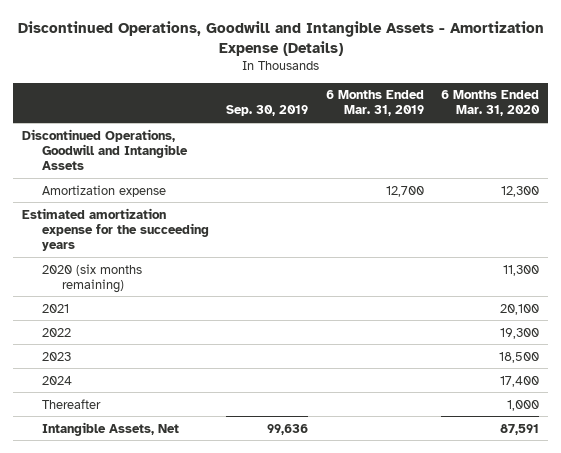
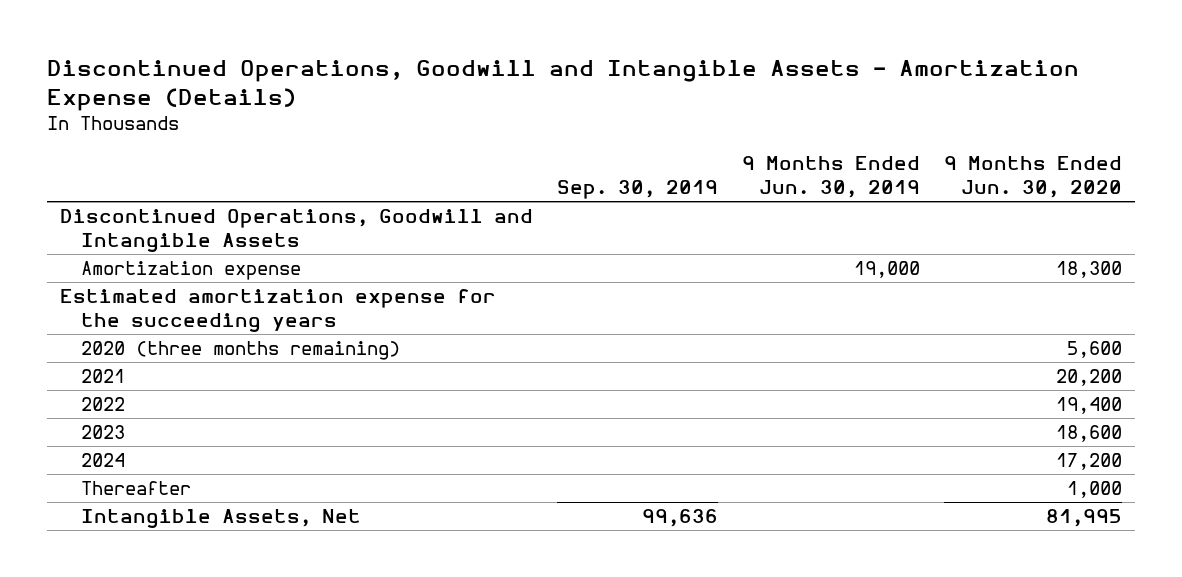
[325,90,424,117] 6 Months Ended Mar. 31, 2019 -> none
[441,90,541,117] 6 Months Ended Mar. 31, 2020 -> none
none -> [742,156,921,199] 9 Months Ended Jun. 30, 2019
none -> [944,156,1123,199] 9 Months Ended Jun. 30, 2020
[42,263,143,293] 2020 (six months remaining) -> [80,341,400,361] 2020 (three months remaining)

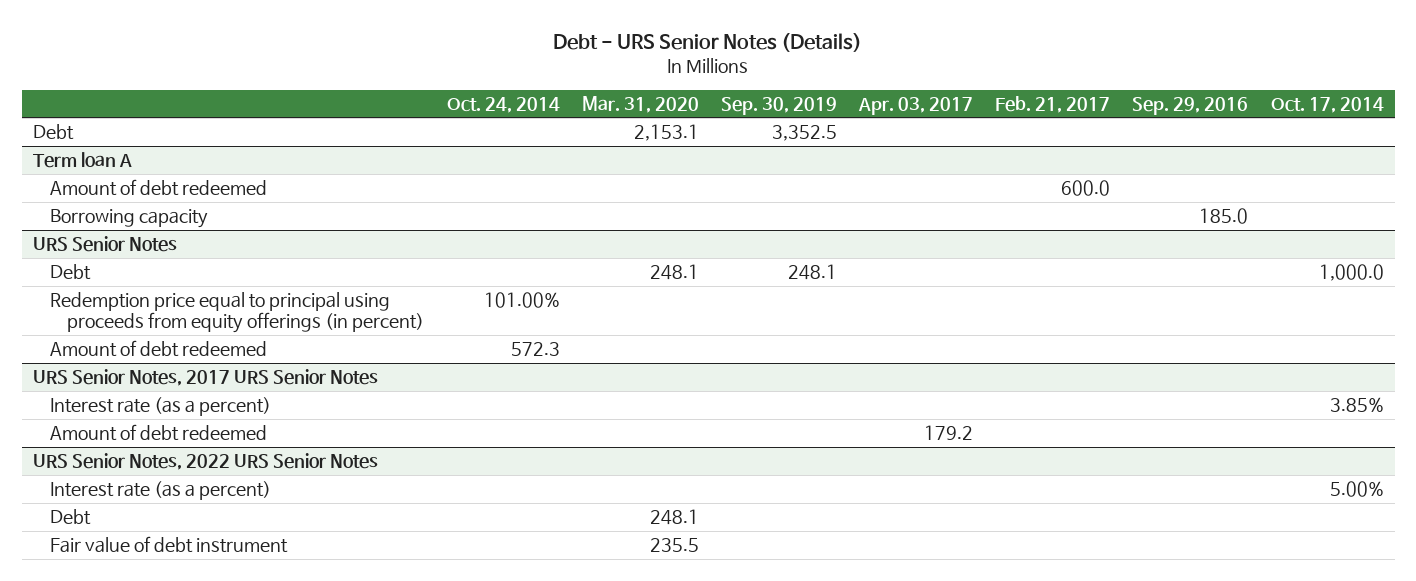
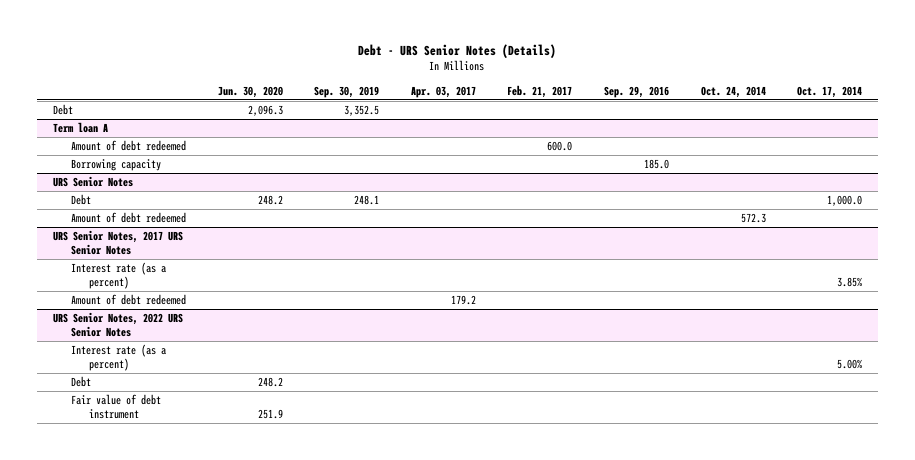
[581,95,699,113] Mar. 31, 2020 -> none
none -> [217,85,283,98] Jun. 30, 2020
[50,292,425,334] Redemption price equal to principal using proceeds from equity offerings (in percent) -> none

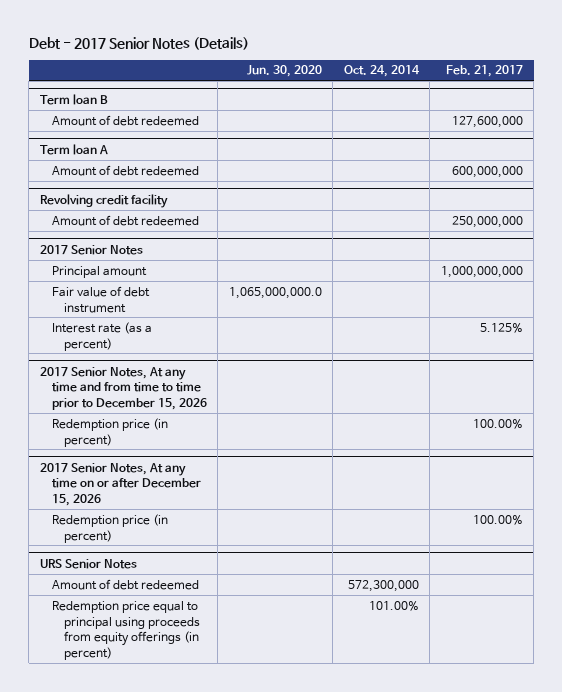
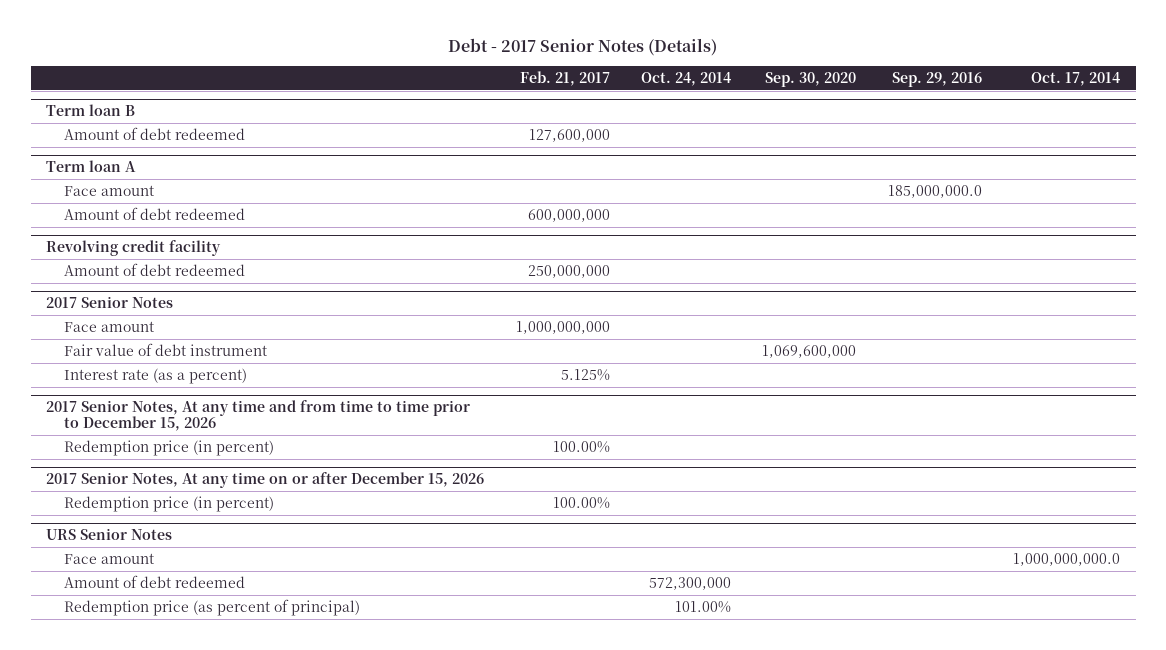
[246,65,322,78] Jun. 30, 2020 -> none
none -> [765,71,857,87] Sep. 30, 2020
none -> [891,71,982,87] Sep. 29, 2016
none -> [1030,71,1120,86] Oct. 17, 2014
none -> [63,185,154,197] Face amount
[51,265,147,278] Principal amount -> [63,321,154,333] Face amount
none -> [63,553,154,565] Face amount
[51,600,200,661] Redemption price equal to principal using proceeds from equity offerings (in percent) -> none
none -> [63,599,360,617] Redemption price (as percent of principal)

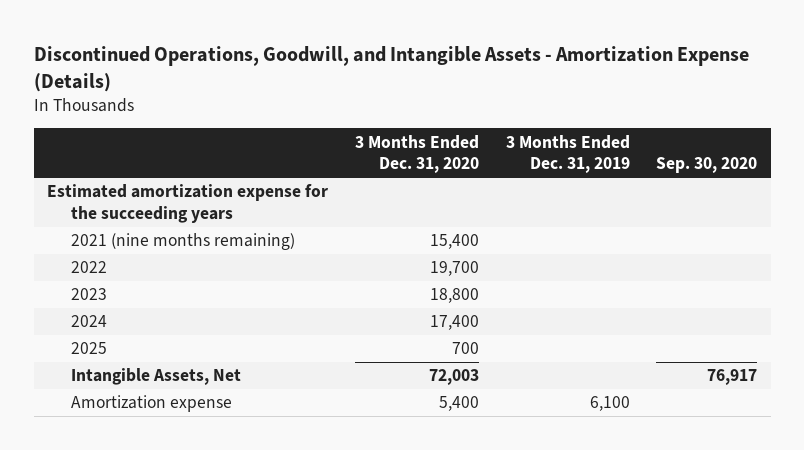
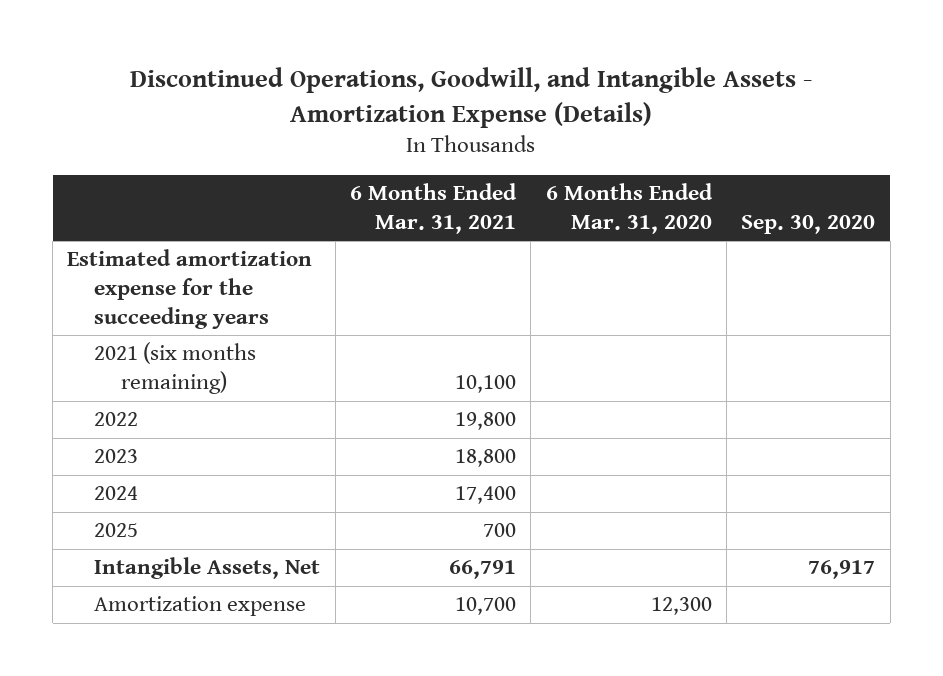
[354,134,479,174] 3 Months Ended Dec. 31, 2020 -> none
[505,134,630,174] 3 Months Ended Dec. 31, 2019 -> none
none -> [349,182,517,234] 6 Months Ended Mar. 31, 2021
none -> [545,182,713,234] 6 Months Ended Mar. 31, 2020
[71,233,296,251] 2021 (nine months remaining) -> [94,342,257,394] 2021 (six months remaining)

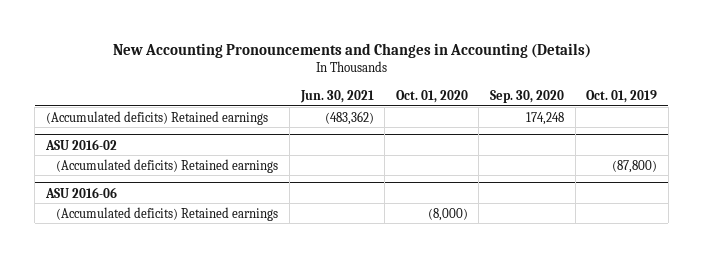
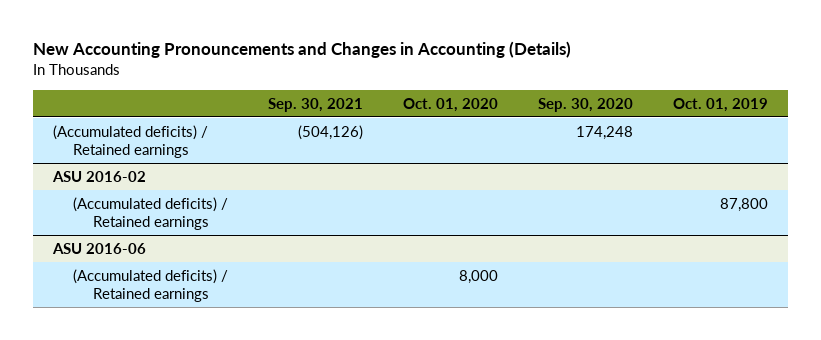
[299,89,374,103] Jun. 30, 2021 -> none
none -> [267,97,363,112] Sep. 30, 2021
[45,110,268,125] (Accumulated deficits) Retained earnings -> [52,124,208,158] (Accumulated deficits) / Retained earnings
[56,158,279,173] (Accumulated deficits) Retained earnings -> [72,196,228,230] (Accumulated deficits) / Retained earnings
[612,159,658,173] (87,800) -> [720,197,769,212] 87,800
[56,206,279,221] (Accumulated deficits) Retained earnings -> [72,268,228,302] (Accumulated deficits) / Retained earnings
[427,207,468,221] (8,000) -> [458,269,498,284] 8,000

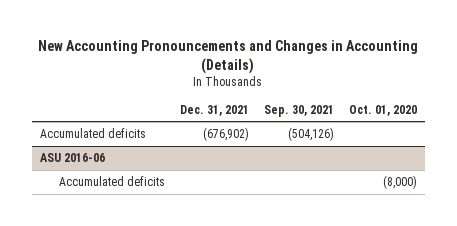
[538,97,634,112] Sep. 30, 2020 -> none
[673,97,769,112] Oct. 01, 2019 -> none
none -> [179,104,249,116] Dec. 31, 2021
[51,170,146,182] ASU 2016-02 -> none
[72,196,228,230] (Accumulated deficits) / Retained earnings -> none
[52,124,208,158] (Accumulated deficits) / Retained earnings -> [39,128,146,139] Accumulated deficits
[72,268,228,302] (Accumulated deficits) / Retained earnings -> [58,176,165,187] Accumulated deficits
[458,269,498,284] 8,000 -> [383,175,418,190] (8,000)

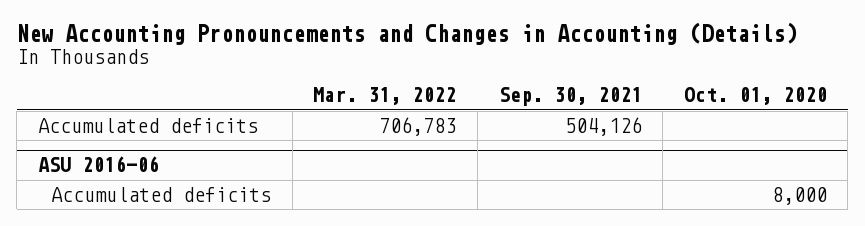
[179,104,249,116] Dec. 31, 2021 -> none
none -> [313,87,457,106] Mar. 31, 2022
[288,127,335,142] (504,126) -> [564,117,642,137] 504,126
[383,175,418,190] (8,000) -> [771,187,827,206] 8,000

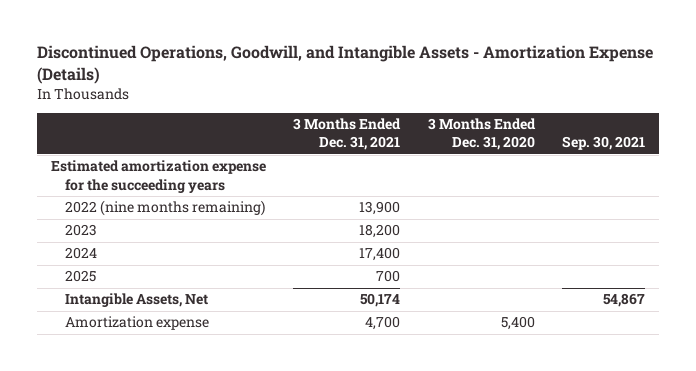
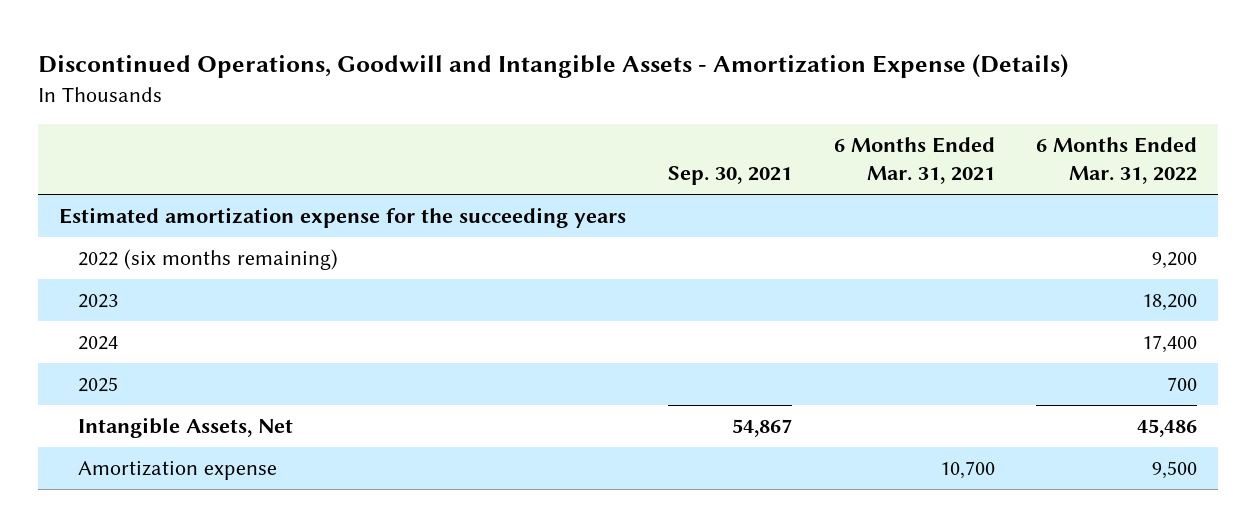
[36,45,653,85] Discontinued Operations, Goodwill, and Intangible Assets - Amortization Expense (Details) -> [38,54,1069,79] Discontinued Operations, Goodwill and Intangible Assets - Amortization Expense (Details)
[293,118,402,151] 3 Months Ended Dec. 31, 2021 -> none
[427,118,536,151] 3 Months Ended Dec. 31, 2020 -> none
none -> [833,137,995,185] 6 Months Ended Mar. 31, 2021
none -> [1036,137,1198,185] 6 Months Ended Mar. 31, 2022
[65,200,266,217] 2022 (nine months remaining) -> [77,249,338,271] 2022 (six months remaining)

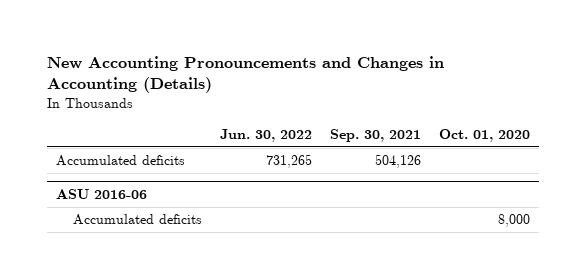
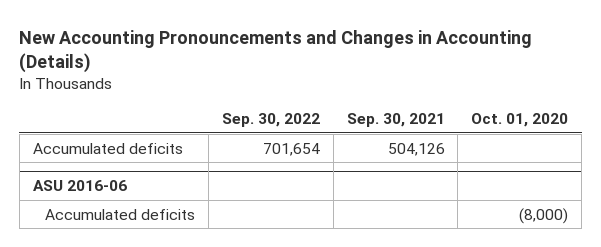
[220,128,313,142] Jun. 30, 2022 -> none
none -> [221,113,320,128] Sep. 30, 2022
[497,214,530,228] 8,000 -> [519,207,569,224] (8,000)

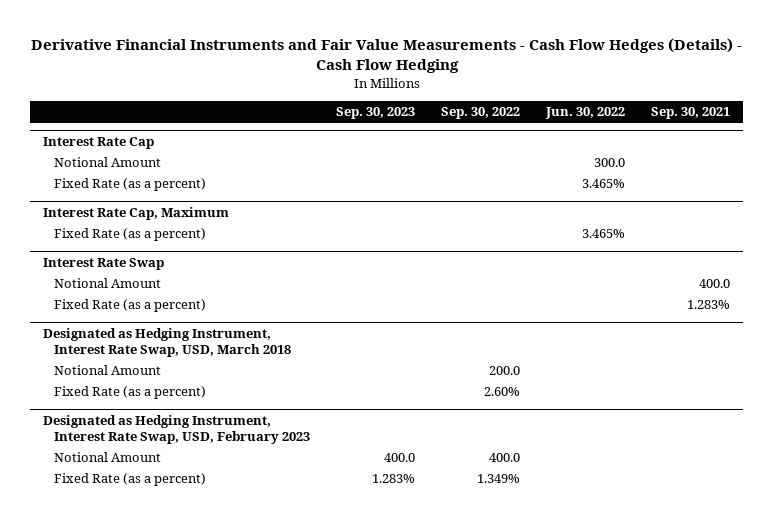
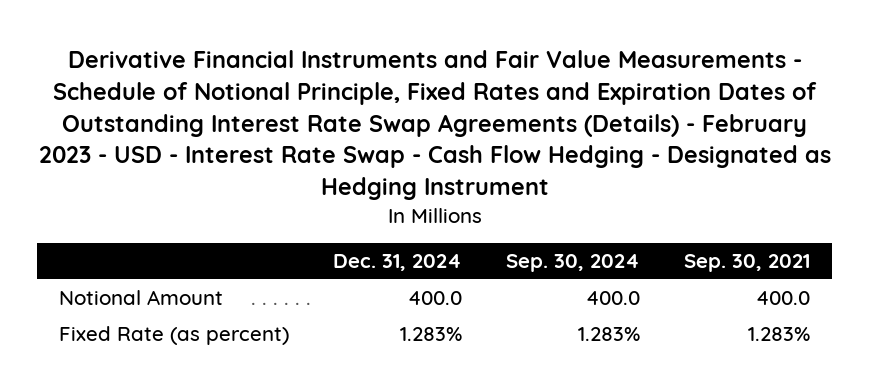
[30,38,742,74] Derivative Financial Instruments and Fair Value Measurements - Cash Flow Hedges (Details) - Cash Flow Hedging -> [38,50,831,201] Derivative Financial Instruments and Fair Value Measurements - Schedule of Notional Principle, Fixed Rates and Expiration Dates of Outstanding Interest Rate Swap Agreements (Details) - February 2023 - USD - Interest Rate Swap - Cash Flow Hedging - Designated as Hedging Instrument
[335,106,415,119] Sep. 30, 2023 -> none
[440,106,520,119] Sep. 30, 2022 -> none
[544,106,625,119] Jun. 30, 2022 -> none
none -> [333,254,463,272] Dec. 31, 2024
none -> [506,254,641,273] Sep. 30, 2024
[43,137,155,150] Interest Rate Cap -> none
[53,157,161,168] Notional Amount -> none
[53,178,206,192] Fixed Rate (as a percent) -> none
[43,207,230,221] Interest Rate Cap, Maximum -> none
[53,228,206,242] Fixed Rate (as a percent) -> none
[43,258,165,271] Interest Rate Swap -> none
[43,328,291,358] Designated as Hedging Instrument, Interest Rate Swap, USD, March 2018 -> none
[53,365,161,376] Notional Amount -> none
[53,386,206,400] Fixed Rate (as a percent) -> none
[43,415,310,445] Designated as Hedging Instrument, Interest Rate Swap, USD, February 2023 -> none
[53,452,161,463] Notional Amount -> none
[53,473,206,487] Fixed Rate (as a percent) -> none
[53,299,206,313] Fixed Rate (as a percent) -> [58,326,289,346] Fixed Rate (as percent)

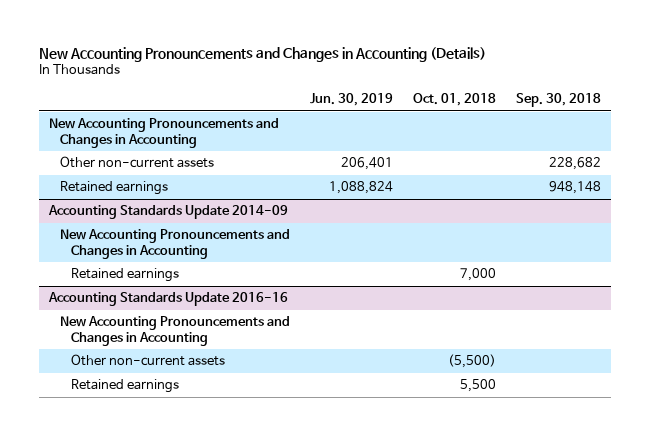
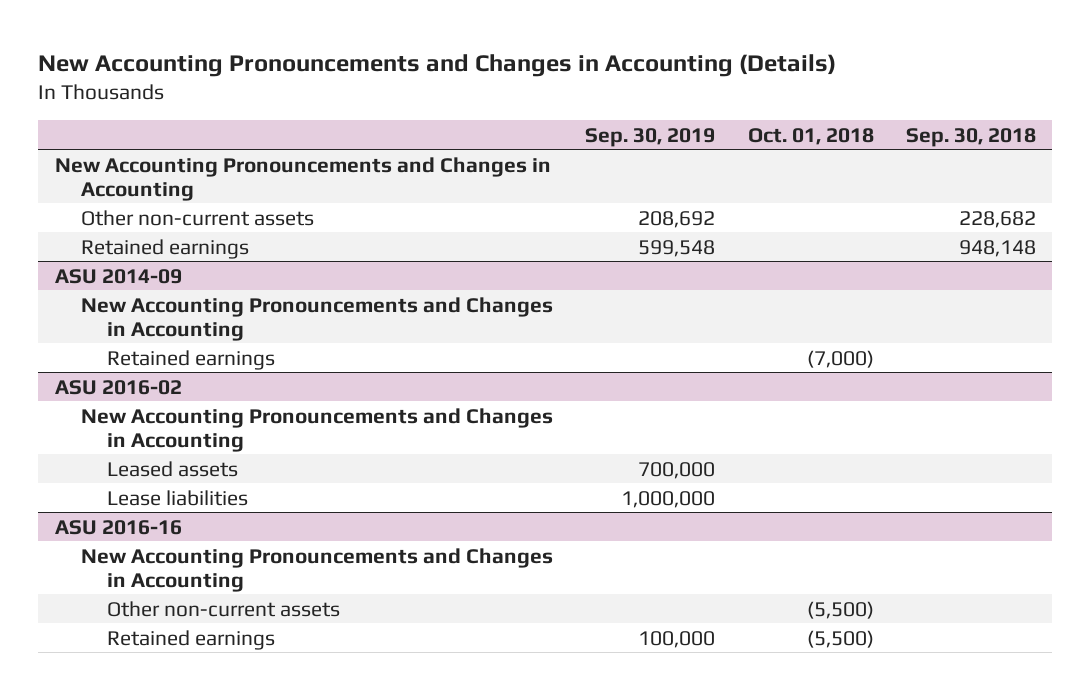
[310,93,394,107] Jun. 30, 2019 -> none
none -> [585,127,716,147] Sep. 30, 2019
[47,205,288,220] Accounting Standards Update 2014-09 -> [54,268,182,284] ASU 2014-09
[460,268,497,282] 7,000 -> [806,349,874,368] (7,000)
none -> [54,379,182,395] ASU 2016-02
none -> [80,407,553,452] New Accounting Pronouncements and Changes in Accounting
none -> [106,460,238,477] Leased assets
none -> [106,489,248,506] Lease liabilities
[47,292,288,307] Accounting Standards Update 2016-16 -> [54,519,182,535] ASU 2016-16
[460,379,497,393] 5,500 -> [806,629,874,648] (5,500)

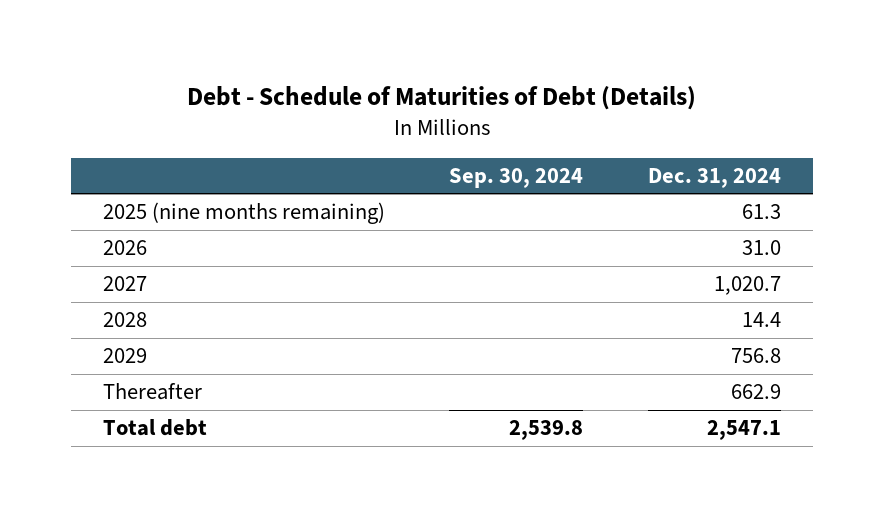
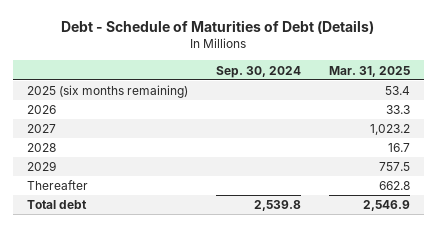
[647,167,781,188] Dec. 31, 2024 -> none
none -> [328,65,410,77] Mar. 31, 2025
[102,202,385,225] 2025 (nine months remaining) -> [26,85,188,99] 2025 (six months remaining)

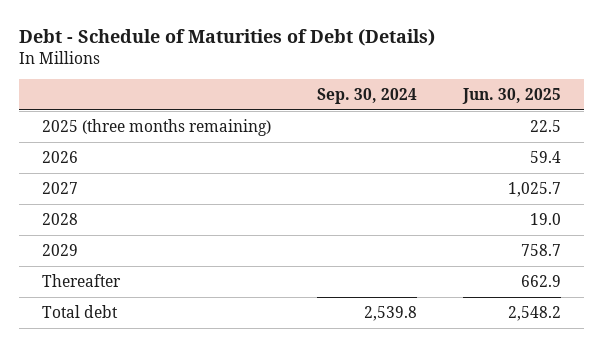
[328,65,410,77] Mar. 31, 2025 -> none
none -> [461,88,561,105] Jun. 30, 2025
[26,85,188,99] 2025 (six months remaining) -> [41,118,271,136] 2025 (three months remaining)

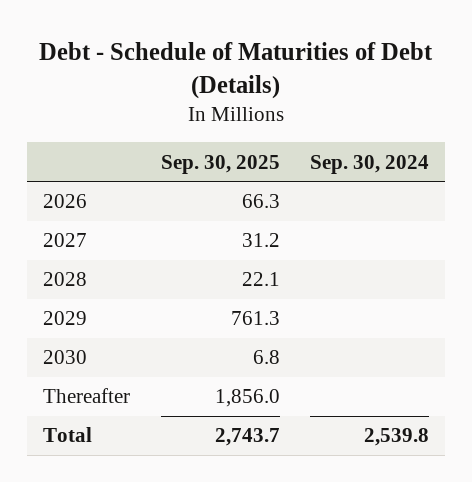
[461,88,561,105] Jun. 30, 2025 -> none
none -> [160,154,280,174] Sep. 30, 2025
[41,118,271,136] 2025 (three months remaining) -> none
none -> [42,350,87,365] 2030
[41,304,118,318] Total debt -> [42,427,92,443] Total

